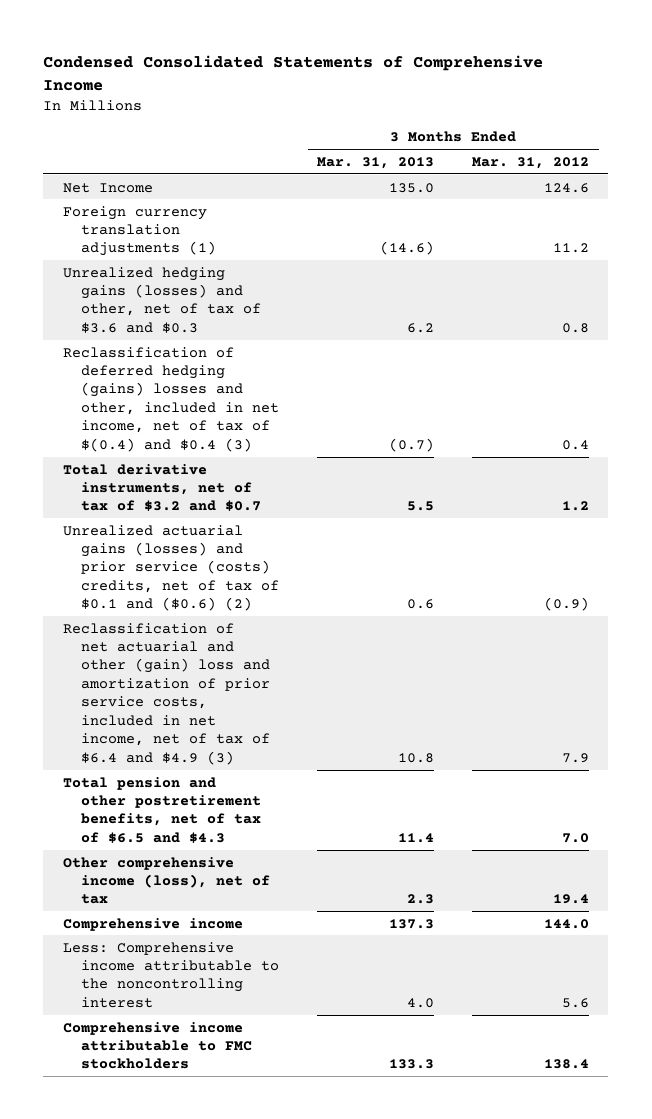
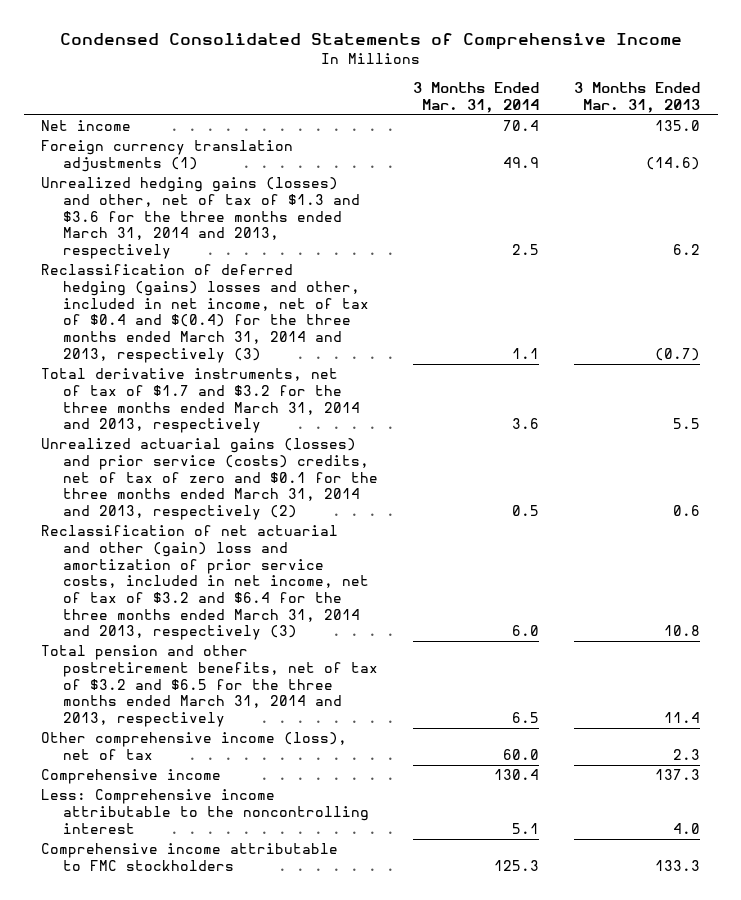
[472,156,590,169] Mar. 31, 2012 -> none
none -> [412,82,539,113] 3 Months Ended Mar. 31, 2014
[62,182,153,193] Net Income -> [41,120,132,132] Net income
[62,266,261,333] Unrealized hedging gains (losses) and other, net of tax of $3.6 and $0.3 -> [41,177,360,260] Unrealized hedging gains (losses) and other, net of tax of $1.3 and $3.6 for the three months ended March 31, 2014 and 2013, respectively
[62,346,279,452] Reclassification of deferred hedging (gains) losses and other, included in net income, net of tax of $(0.4) and $0.4 (3) -> [41,264,369,363] Reclassification of deferred hedging (gains) losses and other, included in net income, net of tax of $0.4 and $(0.4) for the three months ended March 31, 2014 and 2013, respectively (3)
[62,463,261,512] Total derivative instruments, net of tax of $3.2 and $0.7 -> [41,368,360,434] Total derivative instruments, net of tax of $1.7 and $3.2 for the three months ended March 31, 2014 and 2013, respectively
[62,524,279,612] Unrealized actuarial gains (losses) and prior service (costs) credits, net of tax of $0.1 and ($0.6) (2) -> [41,438,378,521] Unrealized actuarial gains (losses) and prior service (costs) credits, net of tax of zero and $0.1 for the three months ended March 31, 2014 and 2013, respectively (2)
[62,622,270,765] Reclassification of net actuarial and other (gain) loss and amortization of prior service costs, included in net income, net of tax of $6.4 and $4.9 (3) -> [41,525,369,641] Reclassification of net actuarial and other (gain) loss and amortization of prior service costs, included in net income, net of tax of $3.2 and $6.4 for the three months ended March 31, 2014 and 2013, respectively (3)
[62,776,261,843] Total pension and other postretirement benefits, net of tax of $6.5 and $4.3 -> [41,645,378,728] Total pension and other postretirement benefits, net of tax of $3.2 and $6.5 for the three months ended March 31, 2014 and 2013, respectively

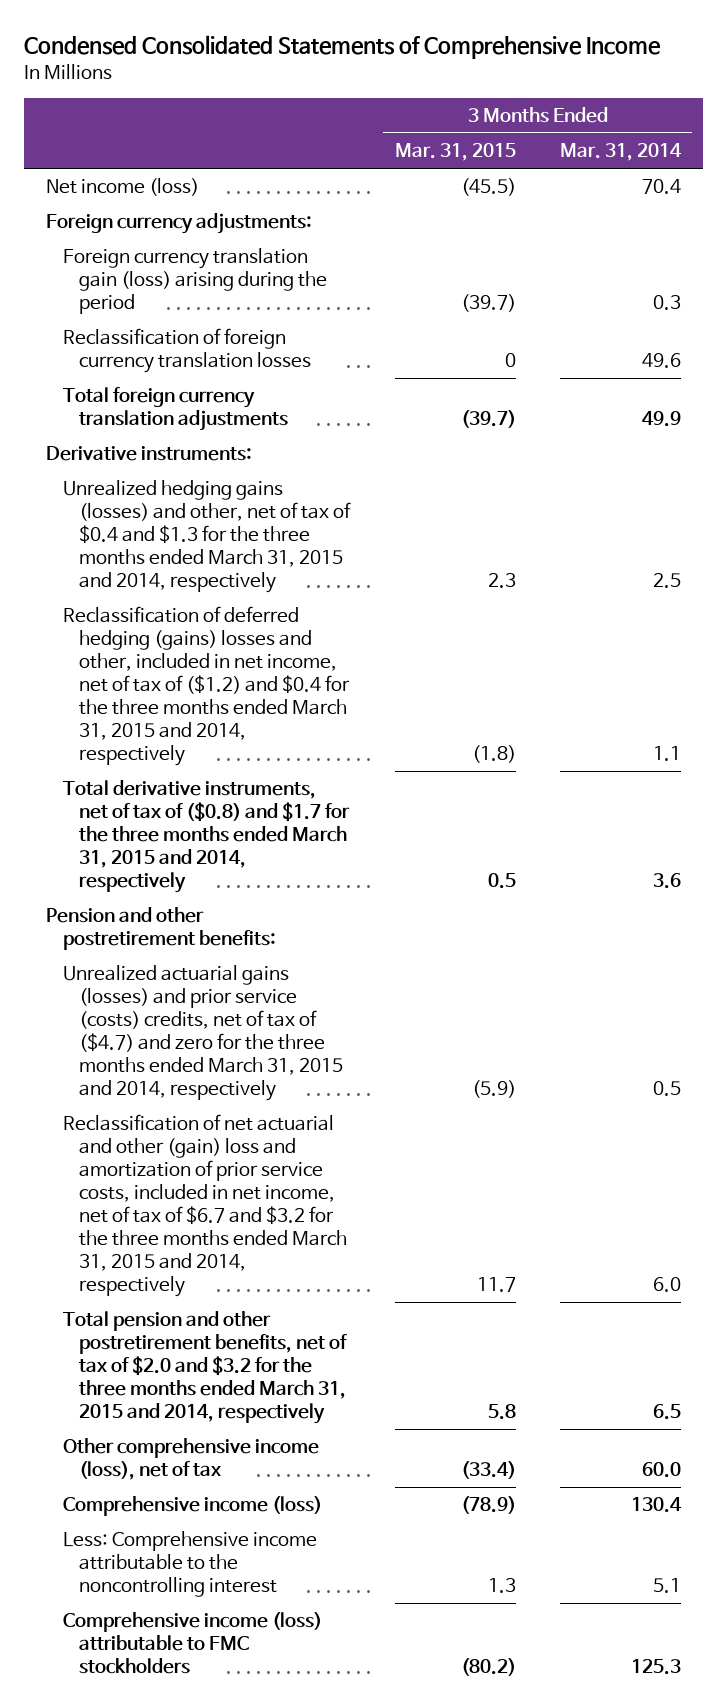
[574,82,701,113] 3 Months Ended Mar. 31, 2013 -> none
none -> [394,143,516,162] Mar. 31, 2015
[41,120,132,132] Net income -> [45,178,199,197] Net income (loss)
none -> [45,213,312,235] Foreign currency adjustments:
none -> [62,248,328,315] Foreign currency translation gain (loss) arising during the period
none -> [62,328,312,374] Reclassification of foreign currency translation losses
[41,140,294,173] Foreign currency translation adjustments (1) -> [62,387,289,432] Total foreign currency translation adjustments
none -> [45,446,252,462] Derivative instruments:
[41,177,360,260] Unrealized hedging gains (losses) and other, net of tax of $1.3 and $3.6 for the three months ended March 31, 2014 and 2013, respectively -> [62,480,352,594] Unrealized hedging gains (losses) and other, net of tax of $0.4 and $1.3 for the three months ended March 31, 2015 and 2014, respectively
[41,264,369,363] Reclassification of deferred hedging (gains) losses and other, included in net income, net of tax of $0.4 and $(0.4) for the three months ended March 31, 2014 and 2013, respectively (3) -> [62,606,351,767] Reclassification of deferred hedging (gains) losses and other, included in net income, net of tax of ($1.2) and $0.4 for the three months ended March 31, 2015 and 2014, respectively
[41,368,360,434] Total derivative instruments, net of tax of $1.7 and $3.2 for the three months ended March 31, 2014 and 2013, respectively -> [62,780,351,894] Total derivative instruments, net of tax of ($0.8) and $1.7 for the three months ended March 31, 2015 and 2014, respectively
none -> [45,907,276,951] Pension and other postretirement benefits:
[41,438,378,521] Unrealized actuarial gains (losses) and prior service (costs) credits, net of tax of zero and $0.1 for the three months ended March 31, 2014 and 2013, respectively (2) -> [62,965,344,1102] Unrealized actuarial gains (losses) and prior service (costs) credits, net of tax of ($4.7) and zero for the three months ended March 31, 2015 and 2014, respectively
[41,525,369,641] Reclassification of net actuarial and other (gain) loss and amortization of prior service costs, included in net income, net of tax of $3.2 and $6.4 for the three months ended March 31, 2014 and 2013, respectively (3) -> [62,1114,348,1298] Reclassification of net actuarial and other (gain) loss and amortization of prior service costs, included in net income, net of tax of $6.7 and $3.2 for the three months ended March 31, 2015 and 2014, respectively
[41,645,378,728] Total pension and other postretirement benefits, net of tax of $3.2 and $6.5 for the three months ended March 31, 2014 and 2013, respectively -> [62,1311,348,1425] Total pension and other postretirement benefits, net of tax of $2.0 and $3.2 for the three months ended March 31, 2015 and 2014, respectively
[41,769,222,785] Comprehensive income -> [62,1496,322,1517] Comprehensive income (loss)
[41,843,339,872] Comprehensive income attributable to FMC stockholders -> [62,1612,322,1675] Comprehensive income (loss) attributable to FMC stockholders

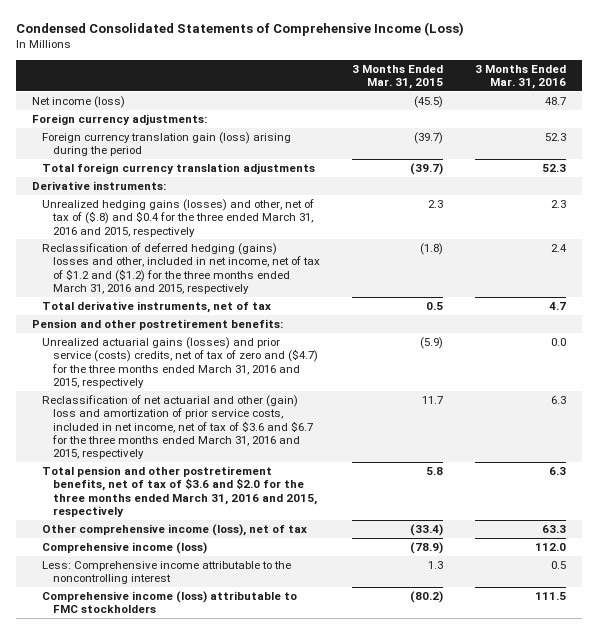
[23,35,661,60] Condensed Consolidated Statements of Comprehensive Income -> [15,22,464,37] Condensed Consolidated Statements of Comprehensive Income (Loss)
[560,143,683,162] Mar. 31, 2014 -> none
none -> [474,64,566,90] 3 Months Ended Mar. 31, 2016
[62,328,312,374] Reclassification of foreign currency translation losses -> none
[62,480,352,594] Unrealized hedging gains (losses) and other, net of tax of $0.4 and $1.3 for the three months ended March 31, 2015 and 2014, respectively -> [42,198,315,237] Unrealized hedging gains (losses) and other, net of tax of ($.8) and $0.4 for the three ended March 31, 2016 and 2015, respectively
[62,606,351,767] Reclassification of deferred hedging (gains) losses and other, included in net income, net of tax of ($1.2) and $0.4 for the three months ended March 31, 2015 and 2014, respectively -> [42,242,320,294] Reclassification of deferred hedging (gains) losses and other, included in net income, net of tax of $1.2 and ($1.2) for the three months ended March 31, 2016 and 2015, respectively
[62,780,351,894] Total derivative instruments, net of tax of ($0.8) and $1.7 for the three months ended March 31, 2015 and 2014, respectively -> [42,300,272,313] Total derivative instruments, net of tax
[62,965,344,1102] Unrealized actuarial gains (losses) and prior service (costs) credits, net of tax of ($4.7) and zero for the three months ended March 31, 2015 and 2014, respectively -> [42,336,318,388] Unrealized actuarial gains (losses) and prior service (costs) credits, net of tax of zero and ($4.7) for the three months ended March 31, 2016 and 2015, respectively
[62,1114,348,1298] Reclassification of net actuarial and other (gain) loss and amortization of prior service costs, included in net income, net of tax of $6.7 and $3.2 for the three months ended March 31, 2015 and 2014, respectively -> [42,394,313,460] Reclassification of net actuarial and other (gain) loss and amortization of prior service costs, included in net income, net of tax of $3.6 and $6.7 for the three months ended March 31, 2016 and 2015, respectively
[62,1311,348,1425] Total pension and other postretirement benefits, net of tax of $2.0 and $3.2 for the three months ended March 31, 2015 and 2014, respectively -> [42,465,317,517] Total pension and other postretirement benefits, net of tax of $3.6 and $2.0 for the three months ended March 31, 2016 and 2015, respectively

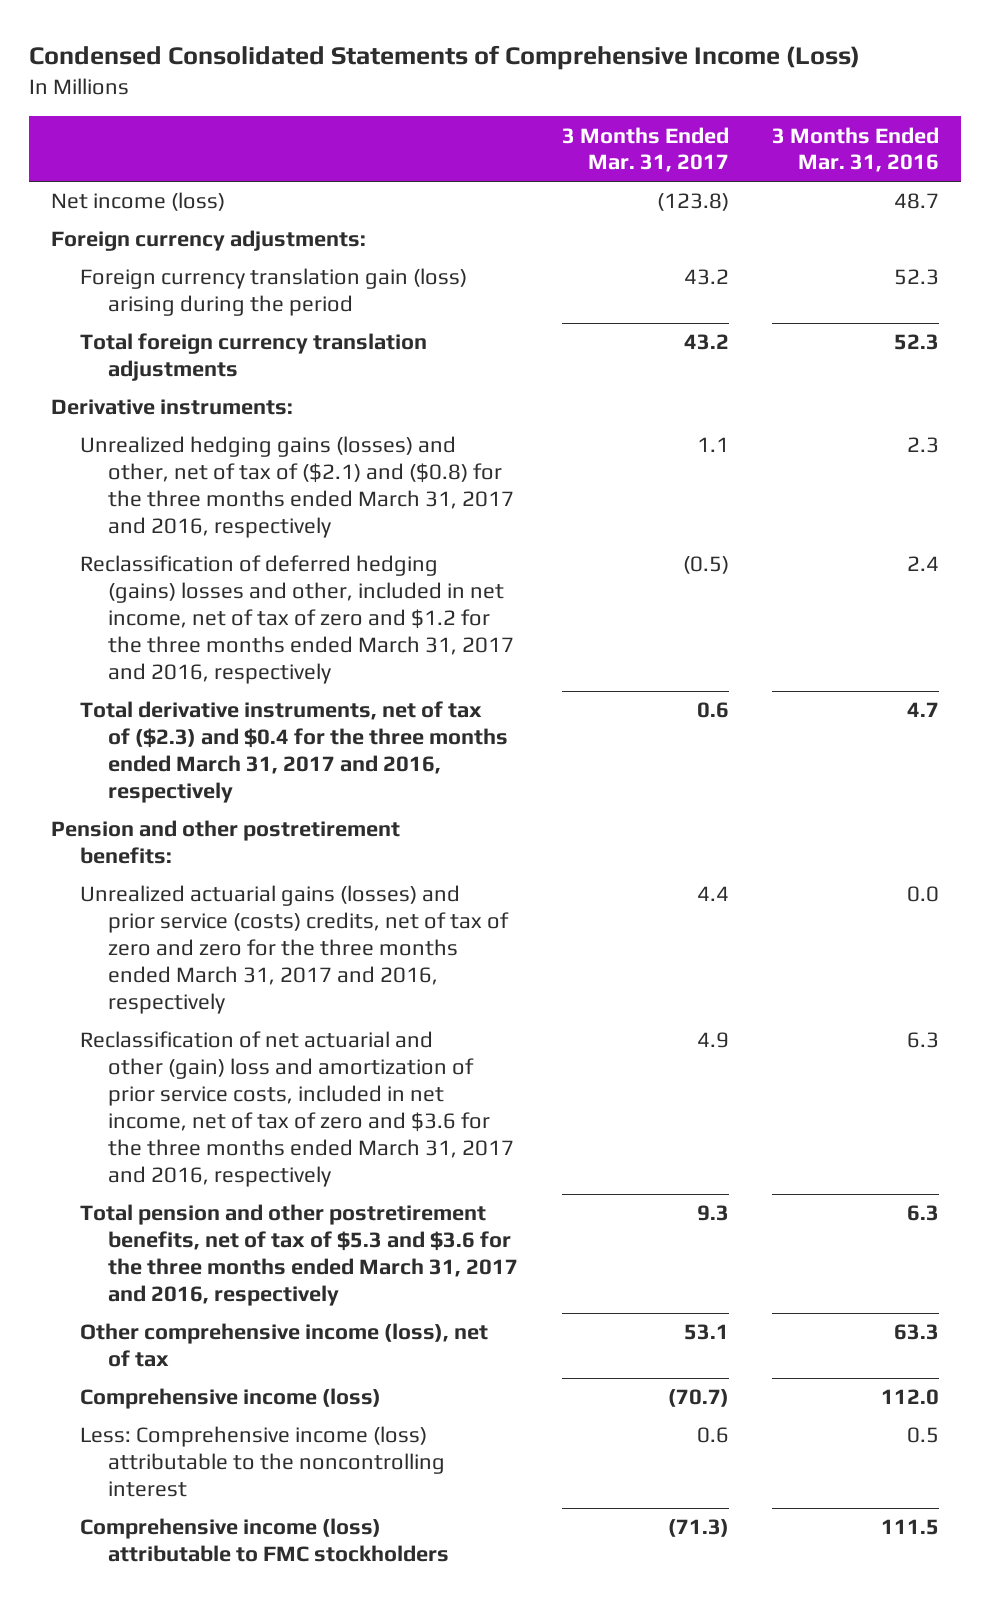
[351,64,443,90] 3 Months Ended Mar. 31, 2015 -> none
none -> [561,126,729,173] 3 Months Ended Mar. 31, 2017
[42,198,315,237] Unrealized hedging gains (losses) and other, net of tax of ($.8) and $0.4 for the three ended March 31, 2016 and 2015, respectively -> [79,436,515,539] Unrealized hedging gains (losses) and other, net of tax of ($2.1) and ($0.8) for the three months ended March 31, 2017 and 2016, respectively
[42,242,320,294] Reclassification of deferred hedging (gains) losses and other, included in net income, net of tax of $1.2 and ($1.2) for the three months ended March 31, 2016 and 2015, respectively -> [79,555,515,685] Reclassification of deferred hedging (gains) losses and other, included in net income, net of tax of zero and $1.2 for the three months ended March 31, 2017 and 2016, respectively
[42,300,272,313] Total derivative instruments, net of tax -> [79,701,509,804] Total derivative instruments, net of tax of ($2.3) and $0.4 for the three months ended March 31, 2017 and 2016, respectively
[42,336,318,388] Unrealized actuarial gains (losses) and prior service (costs) credits, net of tax of zero and ($4.7) for the three months ended March 31, 2016 and 2015, respectively -> [79,885,510,1015] Unrealized actuarial gains (losses) and prior service (costs) credits, net of tax of zero and zero for the three months ended March 31, 2017 and 2016, respectively
[42,394,313,460] Reclassification of net actuarial and other (gain) loss and amortization of prior service costs, included in net income, net of tax of $3.6 and $6.7 for the three months ended March 31, 2016 and 2015, respectively -> [79,1031,515,1188] Reclassification of net actuarial and other (gain) loss and amortization of prior service costs, included in net income, net of tax of zero and $3.6 for the three months ended March 31, 2017 and 2016, respectively
[42,465,317,517] Total pension and other postretirement benefits, net of tax of $3.6 and $2.0 for the three months ended March 31, 2016 and 2015, respectively -> [79,1204,519,1307] Total pension and other postretirement benefits, net of tax of $5.3 and $3.6 for the three months ended March 31, 2017 and 2016, respectively
[42,560,292,585] Less: Comprehensive income attributable to the noncontrolling interest -> [79,1426,446,1498] Less: Comprehensive income (loss) attributable to the noncontrolling interest

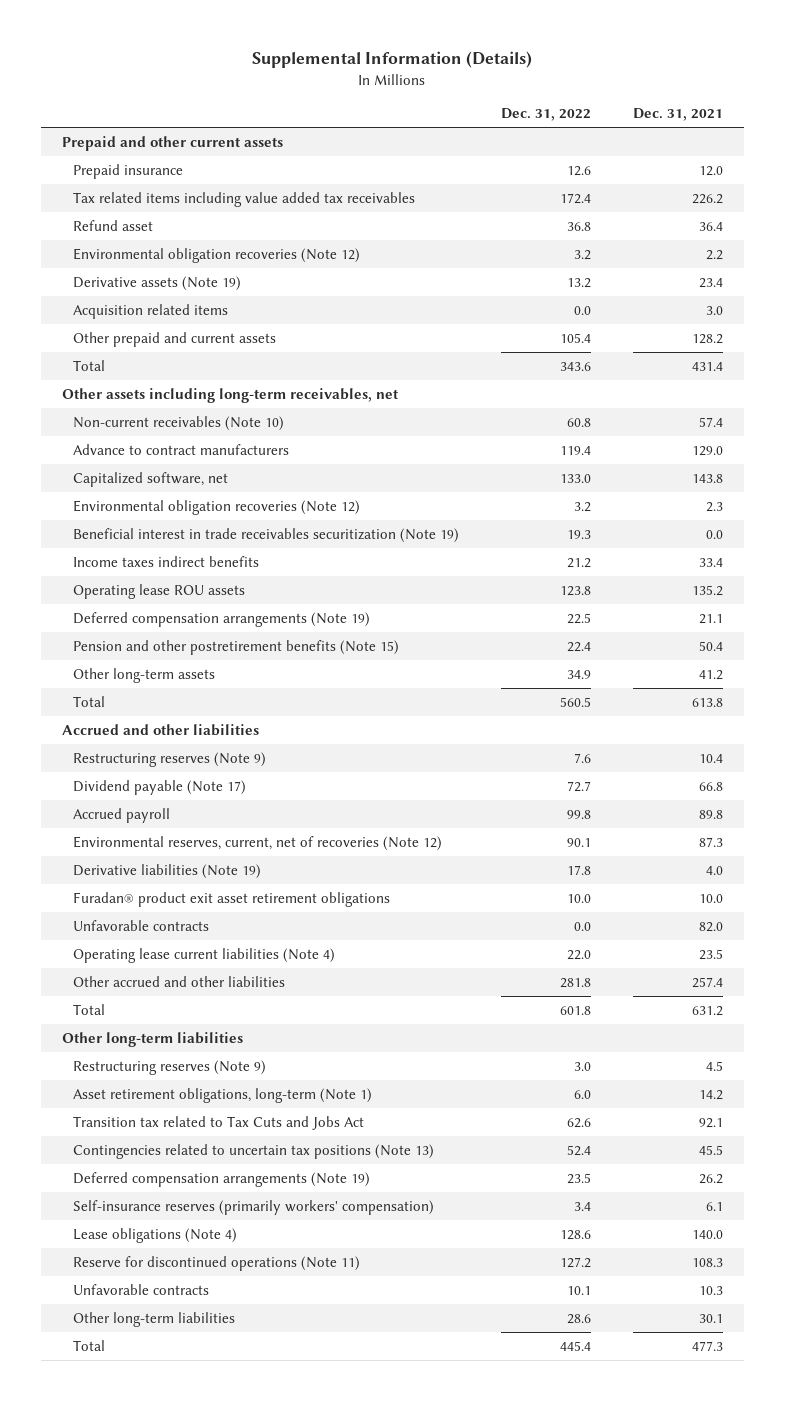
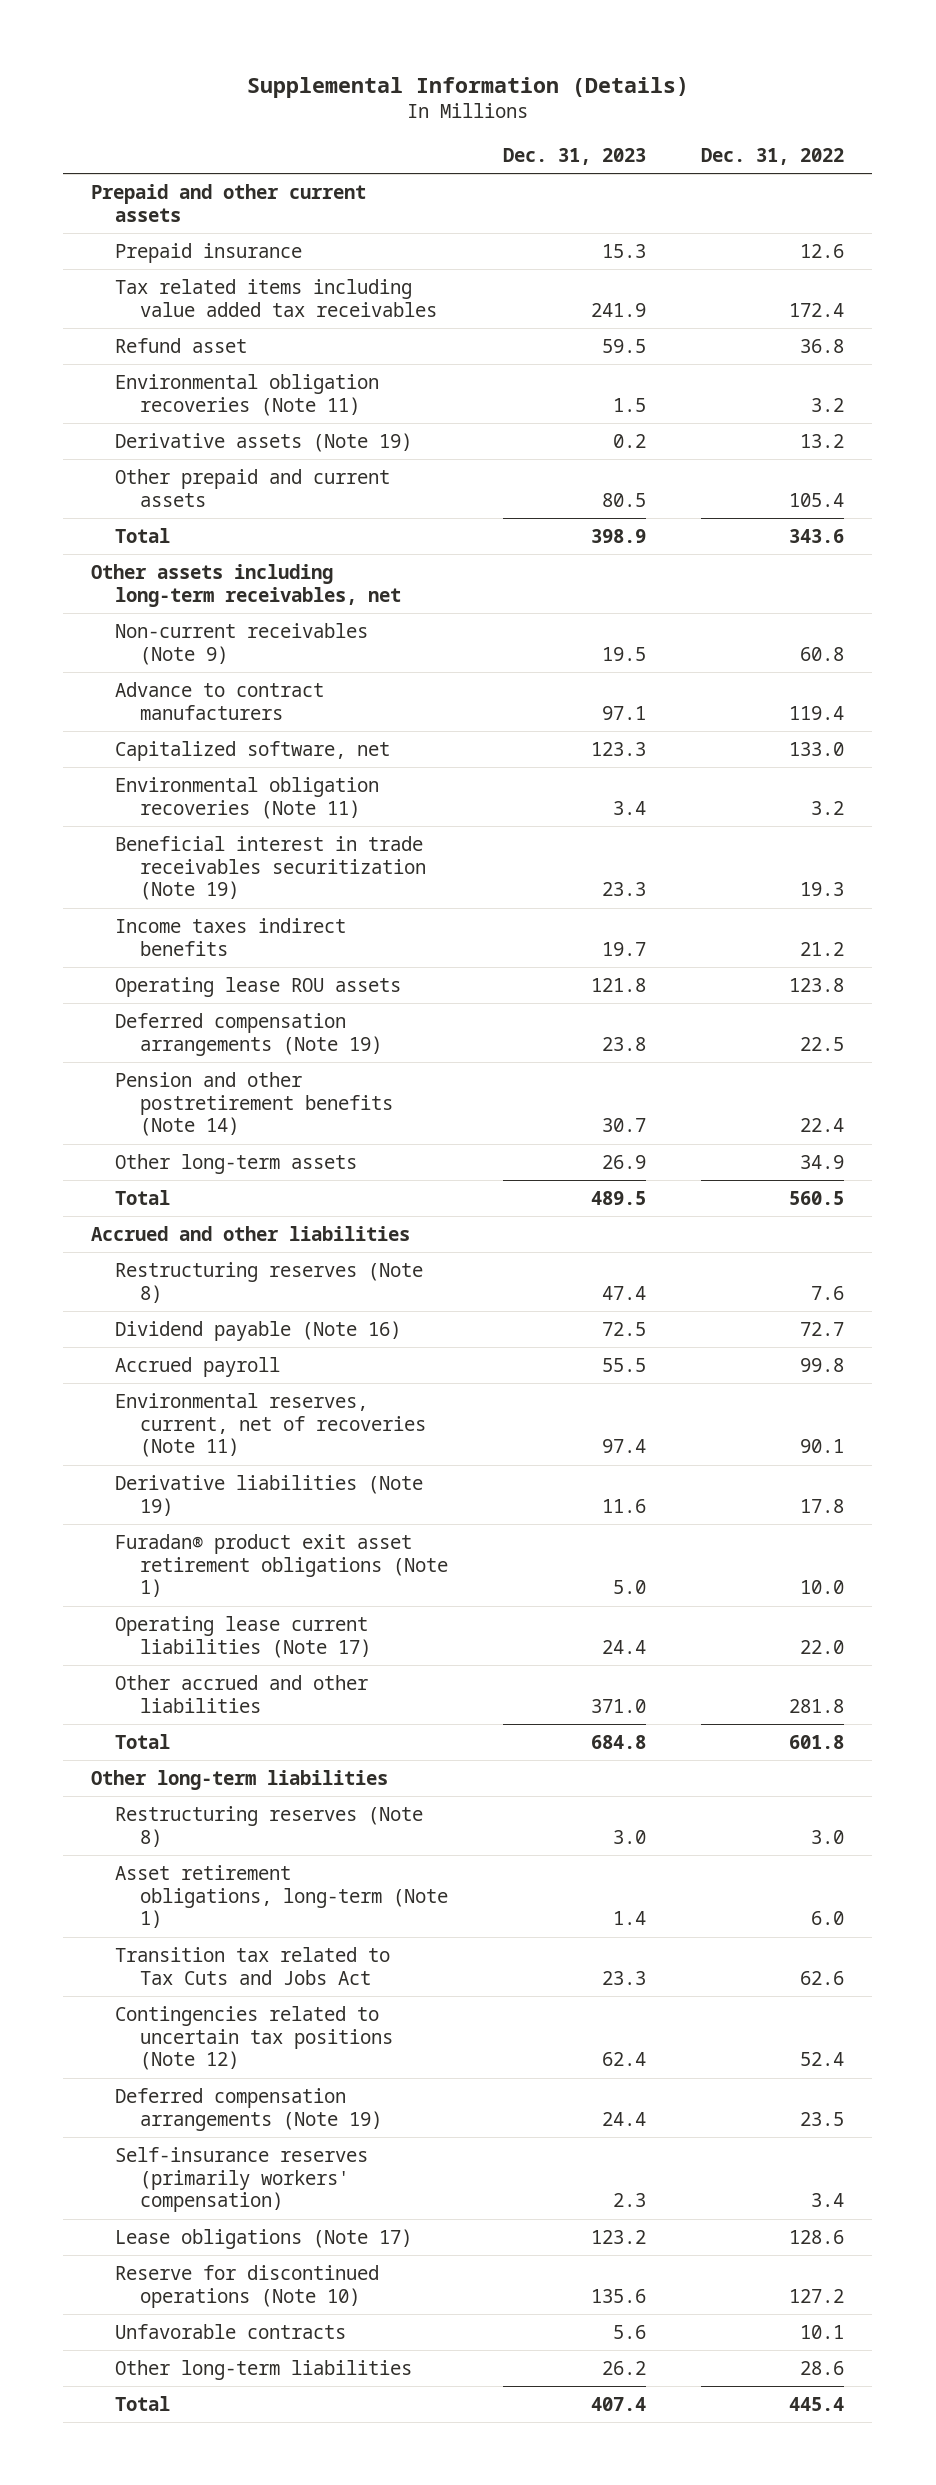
[633,108,724,122] Dec. 31, 2021 -> none
none -> [503,147,647,165] Dec. 31, 2023
[73,247,361,263] Environmental obligation recoveries (Note 12) -> [115,373,380,416] Environmental obligation recoveries (Note 11)
[73,303,229,319] Acquisition related items -> none
[73,415,285,431] Non-current receivables (Note 10) -> [115,622,369,665] Non-current receivables (Note 9)
[73,499,361,515] Environmental obligation recoveries (Note 12) -> [115,776,380,819] Environmental obligation recoveries (Note 11)
[73,639,400,655] Pension and other postretirement benefits (Note 15) -> [115,1071,393,1137] Pension and other postretirement benefits (Note 14)
[73,751,267,767] Restructuring reserves (Note 9) -> [115,1261,424,1303] Restructuring reserves (Note 8)
[73,779,247,795] Dividend payable (Note 17) -> [115,1320,402,1341] Dividend payable (Note 16)
[73,835,443,851] Environmental reserves, current, net of recoveries (Note 12) -> [115,1392,426,1458] Environmental reserves, current, net of recoveries (Note 11)
[73,919,210,931] Unfavorable contracts -> none
[73,891,391,907] Furadan® product exit asset retirement obligations -> [115,1533,448,1598] Furadan® product exit asset retirement obligations (Note 1)
[73,947,336,963] Operating lease current liabilities (Note 4) -> [115,1615,371,1658] Operating lease current liabilities (Note 17)
[73,1059,267,1075] Restructuring reserves (Note 9) -> [115,1805,424,1847] Restructuring reserves (Note 8)
[73,1143,435,1159] Contingencies related to uncertain tax positions (Note 13) -> [115,2005,393,2071] Contingencies related to uncertain tax positions (Note 12)
[73,1227,238,1243] Lease obligations (Note 4) -> [115,2228,413,2249] Lease obligations (Note 17)
[73,1255,361,1271] Reserve for discontinued operations (Note 11) -> [115,2264,380,2308] Reserve for discontinued operations (Note 10)

